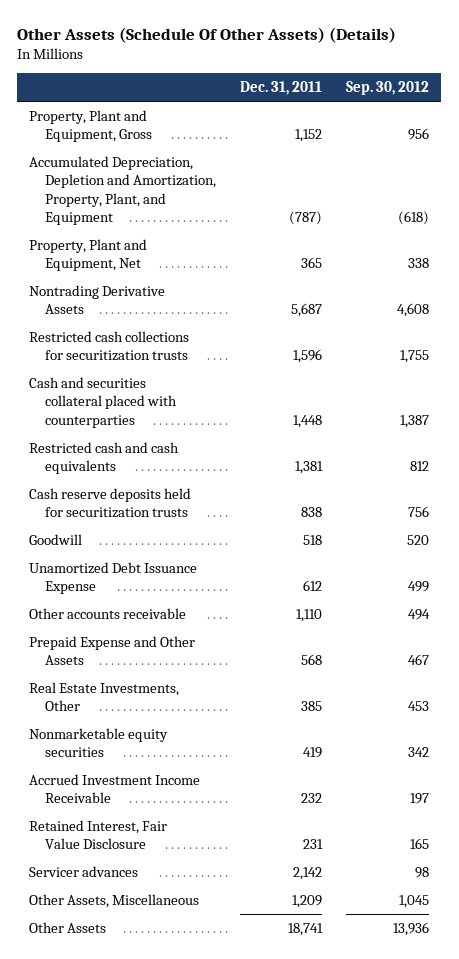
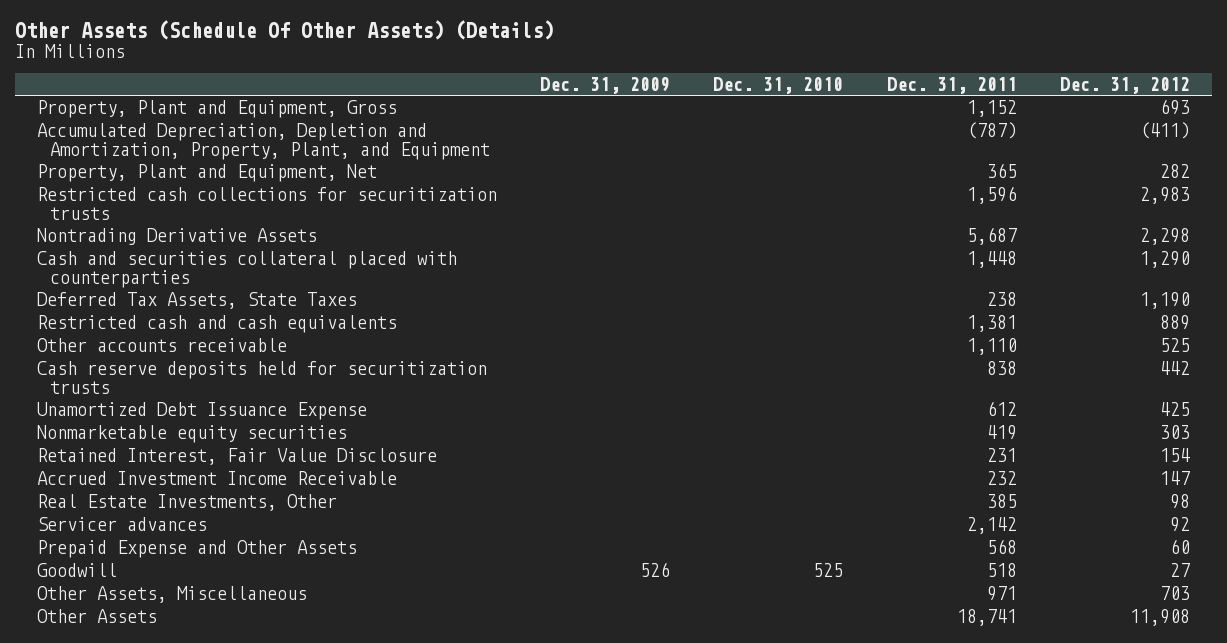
[346,81,430,96] Sep. 30, 2012 -> none
none -> [539,76,670,94] Dec. 31, 2009
none -> [713,76,844,94] Dec. 31, 2010
none -> [1060,76,1191,94] Dec. 31, 2012
[29,284,166,315] Nontrading Derivative Assets -> [36,228,317,246] Nontrading Derivative Assets
none -> [36,292,357,310] Deferred Tax Assets, State Taxes
[29,607,187,619] Other accounts receivable -> [36,338,287,353] Other accounts receivable
[29,773,201,804] Accrued Investment Income Receivable -> [36,471,397,486] Accrued Investment Income Receivable
[29,681,180,712] Real Estate Investments, Other -> [36,494,337,512] Real Estate Investments, Other
[29,635,196,666] Prepaid Expense and Other Assets -> [36,540,357,559] Prepaid Expense and Other Assets
[29,533,83,545] Goodwill -> [36,563,117,578] Goodwill
[292,894,323,908] 1,209 -> [986,586,1017,602] 971

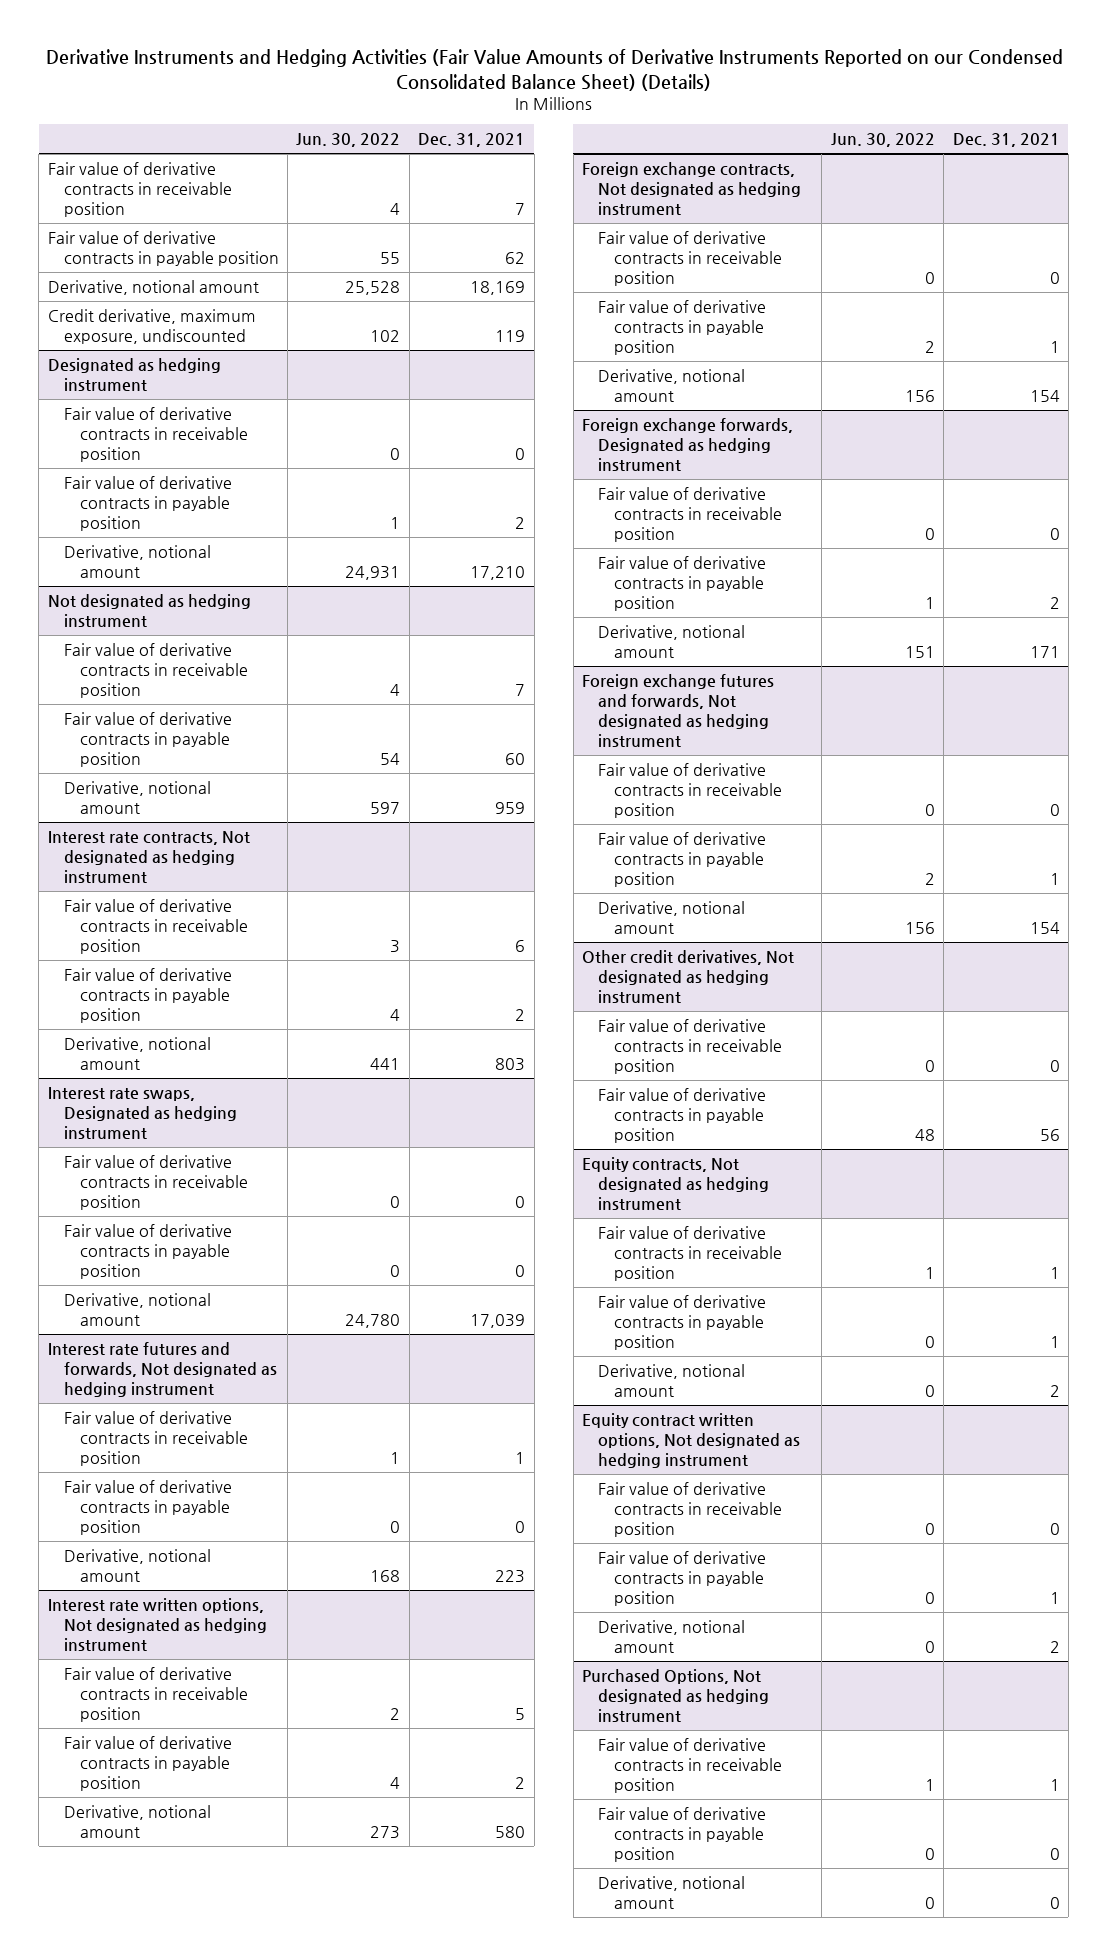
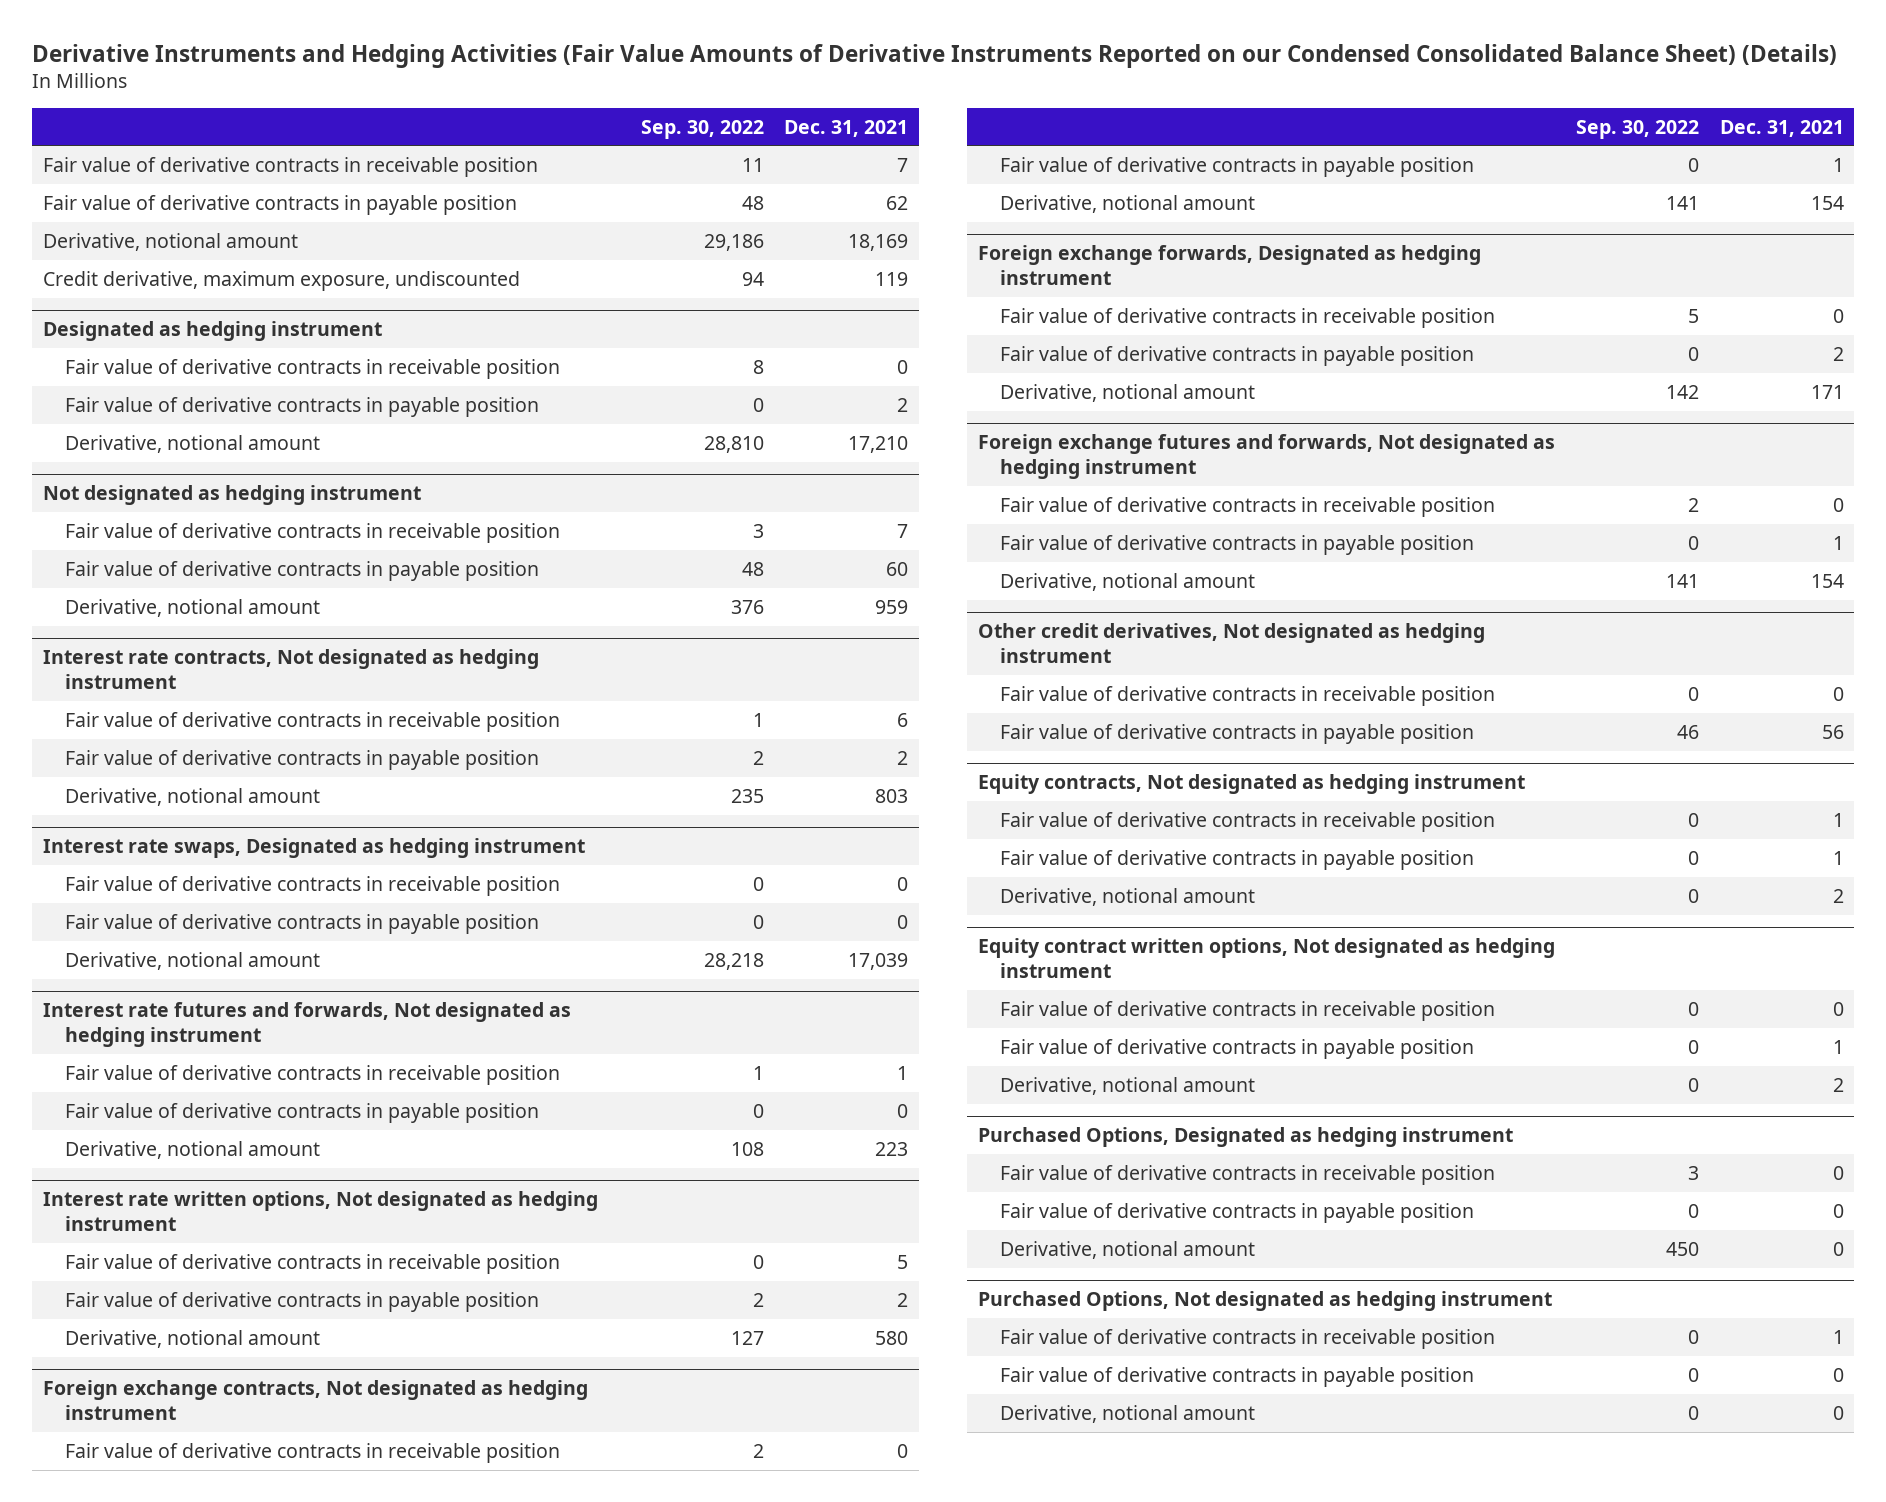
[296,133,401,148] Jun. 30, 2022 -> none
none -> [640,119,764,139] Sep. 30, 2022
none -> [977,1127,1513,1148] Purchased Options, Designated as hedging instrument
none -> [999,1164,1495,1185] Fair value of derivative contracts in receivable position
none -> [999,1202,1474,1223] Fair value of derivative contracts in payable position
none -> [999,1240,1255,1259] Derivative, notional amount

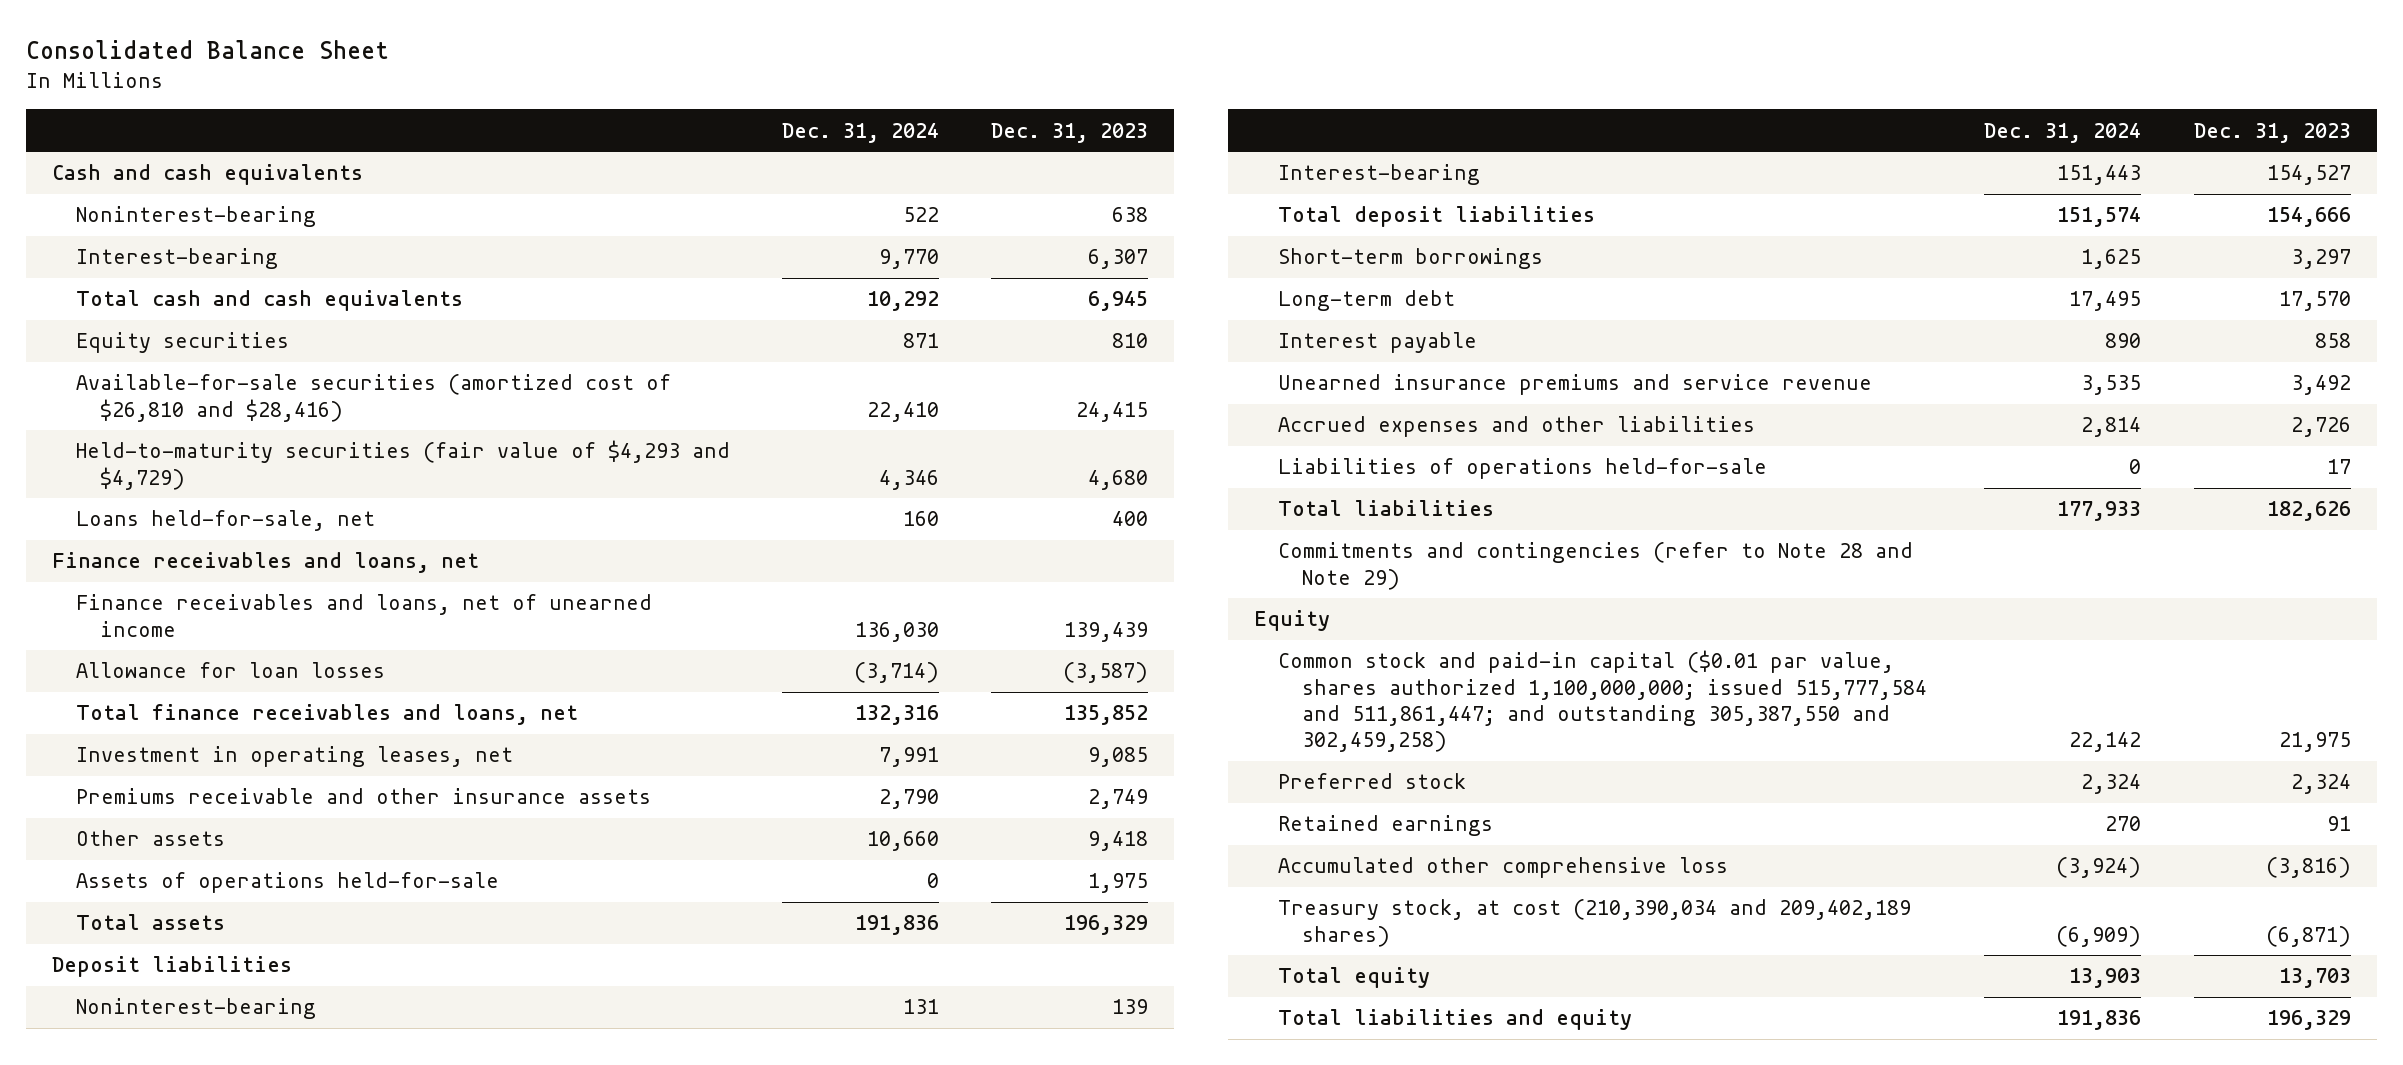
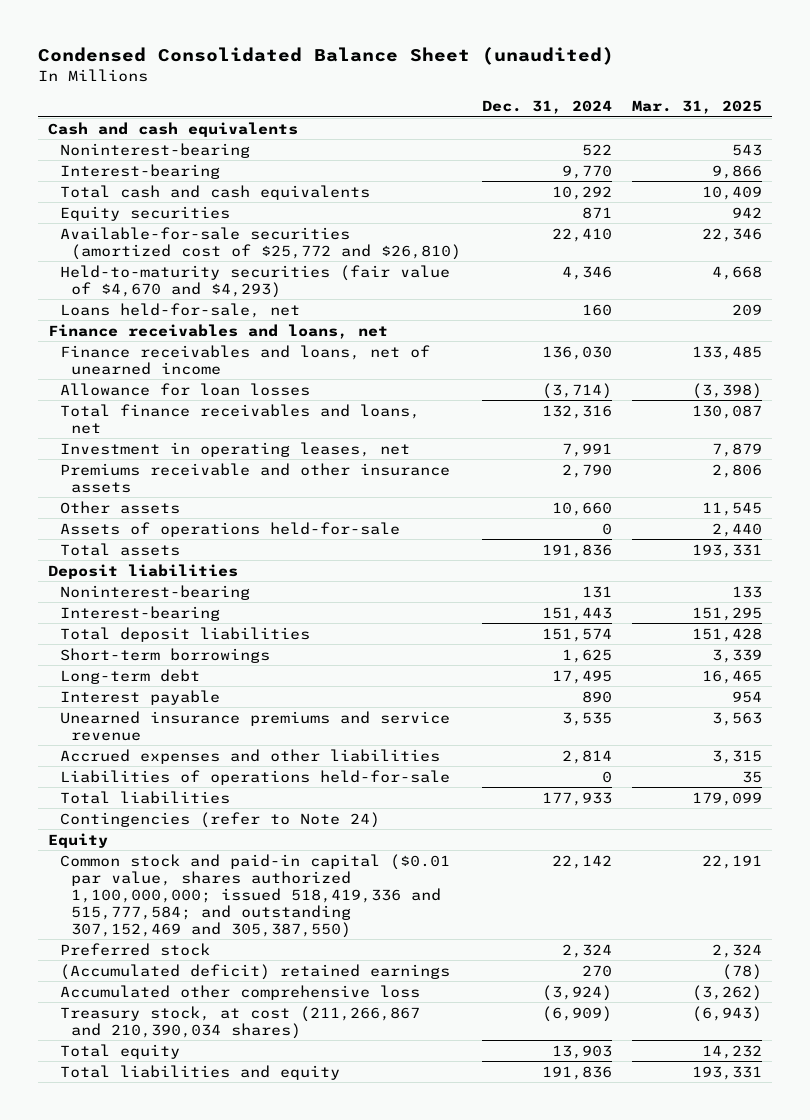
[25,40,389,60] Consolidated Balance Sheet -> [38,47,615,66] Condensed Consolidated Balance Sheet (unaudited)
[991,122,1149,143] Dec. 31, 2023 -> none
none -> [631,100,762,115] Mar. 31, 2025
[75,374,671,422] Available-for-sale securities (amortized cost of $26,810 and $28,416) -> [59,226,462,260] Available-for-sale securities (amortized cost of $25,772 and $26,810)
[75,440,730,490] Held-to-maturity securities (fair value of $4,293 and $4,729) -> [59,264,450,298] Held-to-maturity securities (fair value of $4,670 and $4,293)
[1278,542,1914,590] Commitments and contingencies (refer to Note 28 and Note 29) -> [59,811,380,828] Contingencies (refer to Note 24)
[1278,650,1928,753] Common stock and paid-in capital ($0.01 par value, shares authorized 1,100,000,000; issued 515,777,584 and 511,861,447; and outstanding 305,387,550 and 302,459,258) -> [59,853,450,938] Common stock and paid-in capital ($0.01 par value, shares authorized 1,100,000,000; issued 518,419,336 and 515,777,584; and outstanding 307,152,469 and 305,387,550)
[1278,815,1494,837] Retained earnings -> [59,963,450,980] (Accumulated deficit) retained earnings
[1278,899,1912,947] Treasury stock, at cost (210,390,034 and 209,402,189 shares) -> [59,1005,420,1039] Treasury stock, at cost (211,266,867 and 210,390,034 shares)

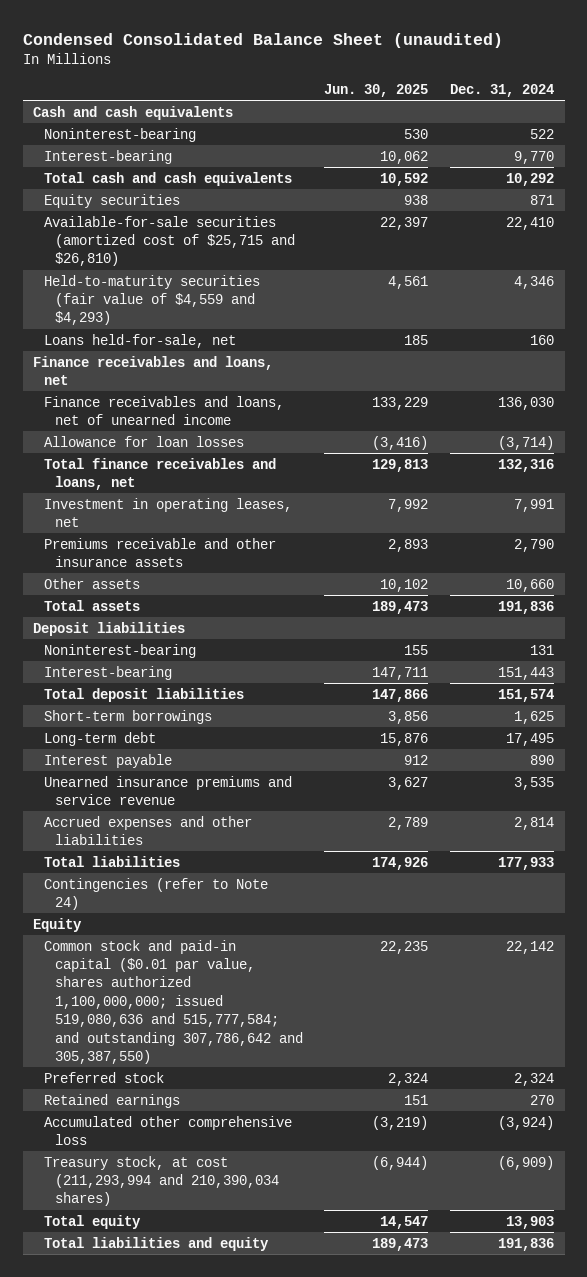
[631,100,762,115] Mar. 31, 2025 -> none
none -> [324,83,429,97] Jun. 30, 2025
[59,226,462,260] Available-for-sale securities (amortized cost of $25,772 and $26,810) -> [44,215,295,267] Available-for-sale securities (amortized cost of $25,715 and $26,810)
[59,264,450,298] Held-to-maturity securities (fair value of $4,670 and $4,293) -> [44,274,261,326] Held-to-maturity securities (fair value of $4,559 and $4,293)
[59,521,400,537] Assets of operations held-for-sale -> none
[59,769,450,785] Liabilities of operations held-for-sale -> none
[59,853,450,938] Common stock and paid-in capital ($0.01 par value, shares authorized 1,100,000,000; issued 518,419,336 and 515,777,584; and outstanding 307,152,469 and 305,387,550) -> [44,939,303,1064] Common stock and paid-in capital ($0.01 par value, shares authorized 1,100,000,000; issued 519,080,636 and 515,777,584; and outstanding 307,786,642 and 305,387,550)
[59,963,450,980] (Accumulated deficit) retained earnings -> [44,1093,181,1108] Retained earnings
[59,1005,420,1039] Treasury stock, at cost (211,266,867 and 210,390,034 shares) -> [44,1155,279,1207] Treasury stock, at cost (211,293,994 and 210,390,034 shares)

